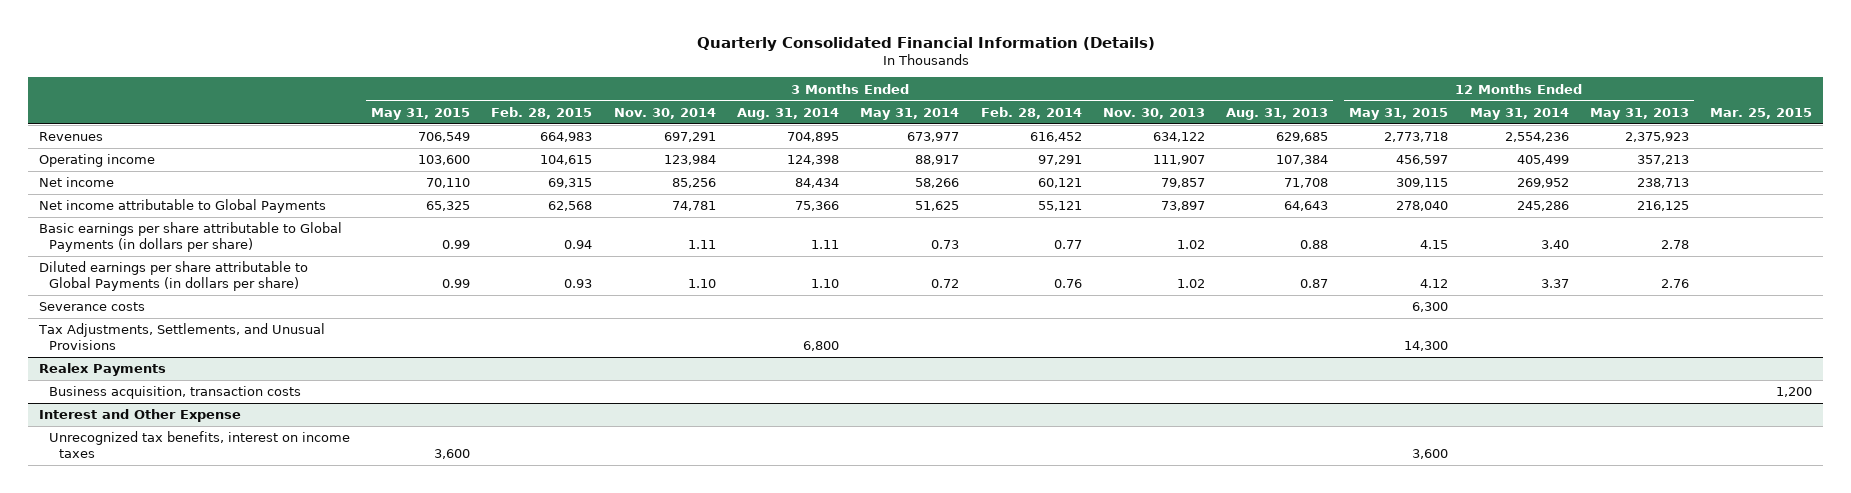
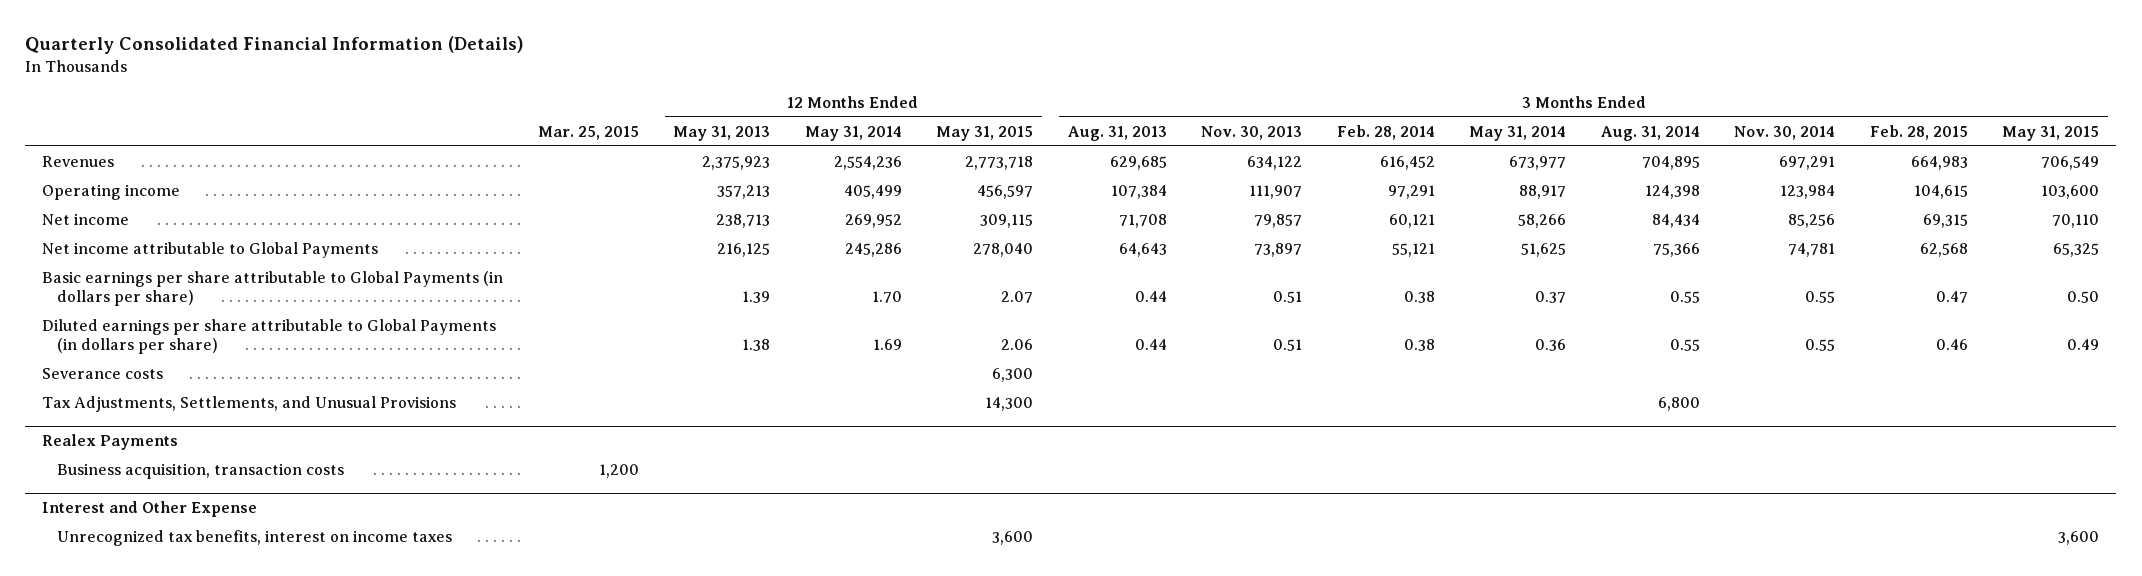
[442,240,471,250] 0.99 -> [2067,290,2100,303] 0.50
[564,240,593,250] 0.94 -> [1935,290,1968,303] 0.47
[687,240,716,250] 1.11 -> [1805,290,1836,303] 0.55
[810,240,839,250] 1.11 -> [1669,290,1700,303] 0.55
[931,240,960,250] 0.73 -> [1535,290,1567,303] 0.37
[1053,240,1082,250] 0.77 -> [1403,290,1435,303] 0.38
[1176,240,1205,250] 1.02 -> [1273,290,1303,303] 0.51
[1300,240,1329,250] 0.88 -> [1134,290,1167,302] 0.44
[1420,240,1449,250] 4.15 -> [1001,290,1034,303] 2.07
[1540,240,1569,250] 3.40 -> [871,290,902,303] 1.70
[1661,240,1690,250] 2.78 -> [742,290,771,303] 1.39
[442,279,471,289] 0.99 -> [2067,338,2100,350] 0.49
[564,279,593,289] 0.93 -> [1935,338,1968,350] 0.46
[687,279,716,289] 1.10 -> [1805,338,1836,351] 0.55
[810,279,839,289] 1.10 -> [1669,338,1700,351] 0.55
[931,279,960,289] 0.72 -> [1535,338,1567,351] 0.36
[1053,279,1082,289] 0.76 -> [1403,338,1435,351] 0.38
[1176,279,1205,289] 1.02 -> [1273,338,1303,351] 0.51
[1300,279,1329,289] 0.87 -> [1134,338,1167,350] 0.44
[1420,279,1449,289] 4.12 -> [1001,338,1034,350] 2.06
[1540,279,1569,289] 3.37 -> [872,338,902,350] 1.69
[1661,279,1690,289] 2.76 -> [742,338,771,351] 1.38

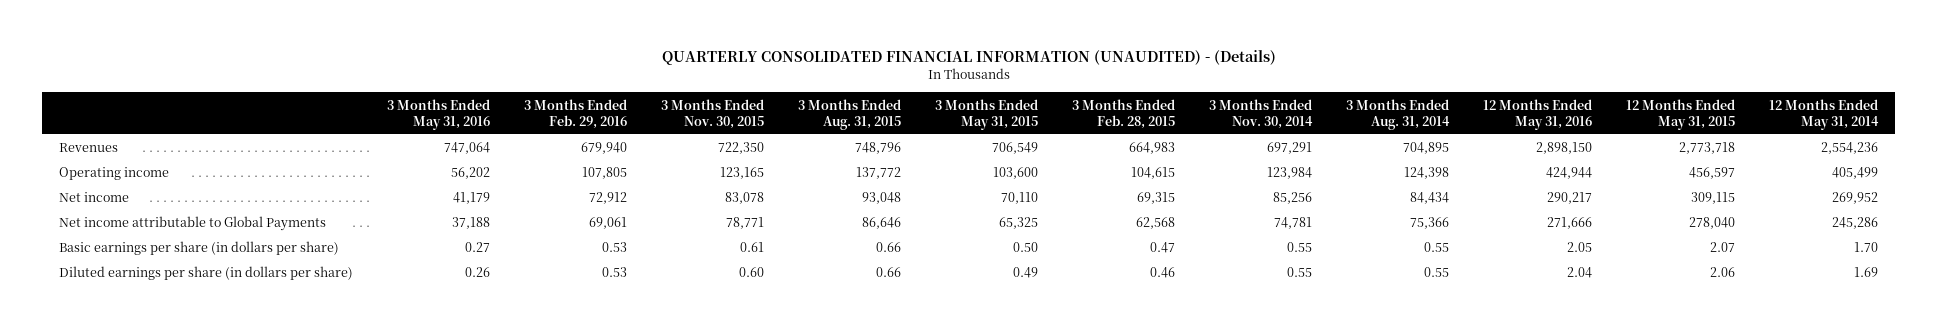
[25,36,525,55] Quarterly Consolidated Financial Information (Details) -> [661,50,1276,66] QUARTERLY CONSOLIDATED FINANCIAL INFORMATION (UNAUDITED) - (Details)
[537,125,639,140] Mar. 25, 2015 -> none
[673,125,771,141] May 31, 2013 -> none
[1067,125,1167,141] Aug. 31, 2013 -> none
[1201,125,1303,140] Nov. 30, 2013 -> none
[1336,124,1435,140] Feb. 28, 2014 -> none
[1469,125,1567,141] May 31, 2014 -> none
none -> [387,98,491,130] 3 Months Ended May 31, 2016
none -> [524,98,628,129] 3 Months Ended Feb. 29, 2016
none -> [661,98,765,129] 3 Months Ended Nov. 30, 2015
none -> [798,98,902,130] 3 Months Ended Aug. 31, 2015
none -> [1483,98,1593,130] 12 Months Ended May 31, 2016
[42,368,164,380] Severance costs -> none
[42,396,457,413] Tax Adjustments, Settlements, and Unusual Provisions -> none
[42,434,179,451] Realex Payments -> none
[57,463,345,480] Business acquisition, transaction costs -> none
[42,501,258,518] Interest and Other Expense -> none
[57,530,453,547] Unrecognized tax benefits, interest on income taxes -> none
[42,271,504,306] Basic earnings per share attributable to Global Payments (in dollars per share) -> [59,241,340,256] Basic earnings per share (in dollars per share)
[42,319,497,354] Diluted earnings per share attributable to Global Payments (in dollars per share) -> [59,266,354,281] Diluted earnings per share (in dollars per share)

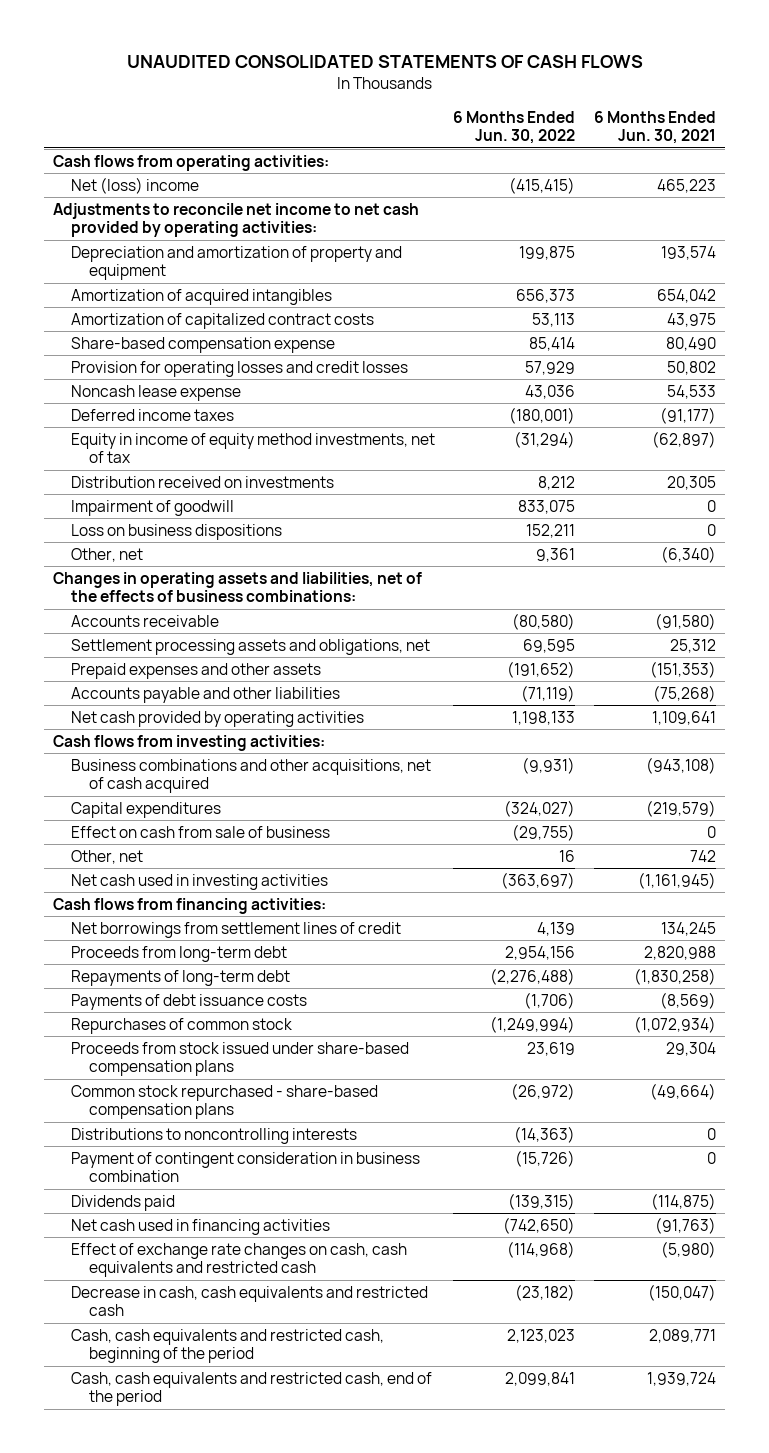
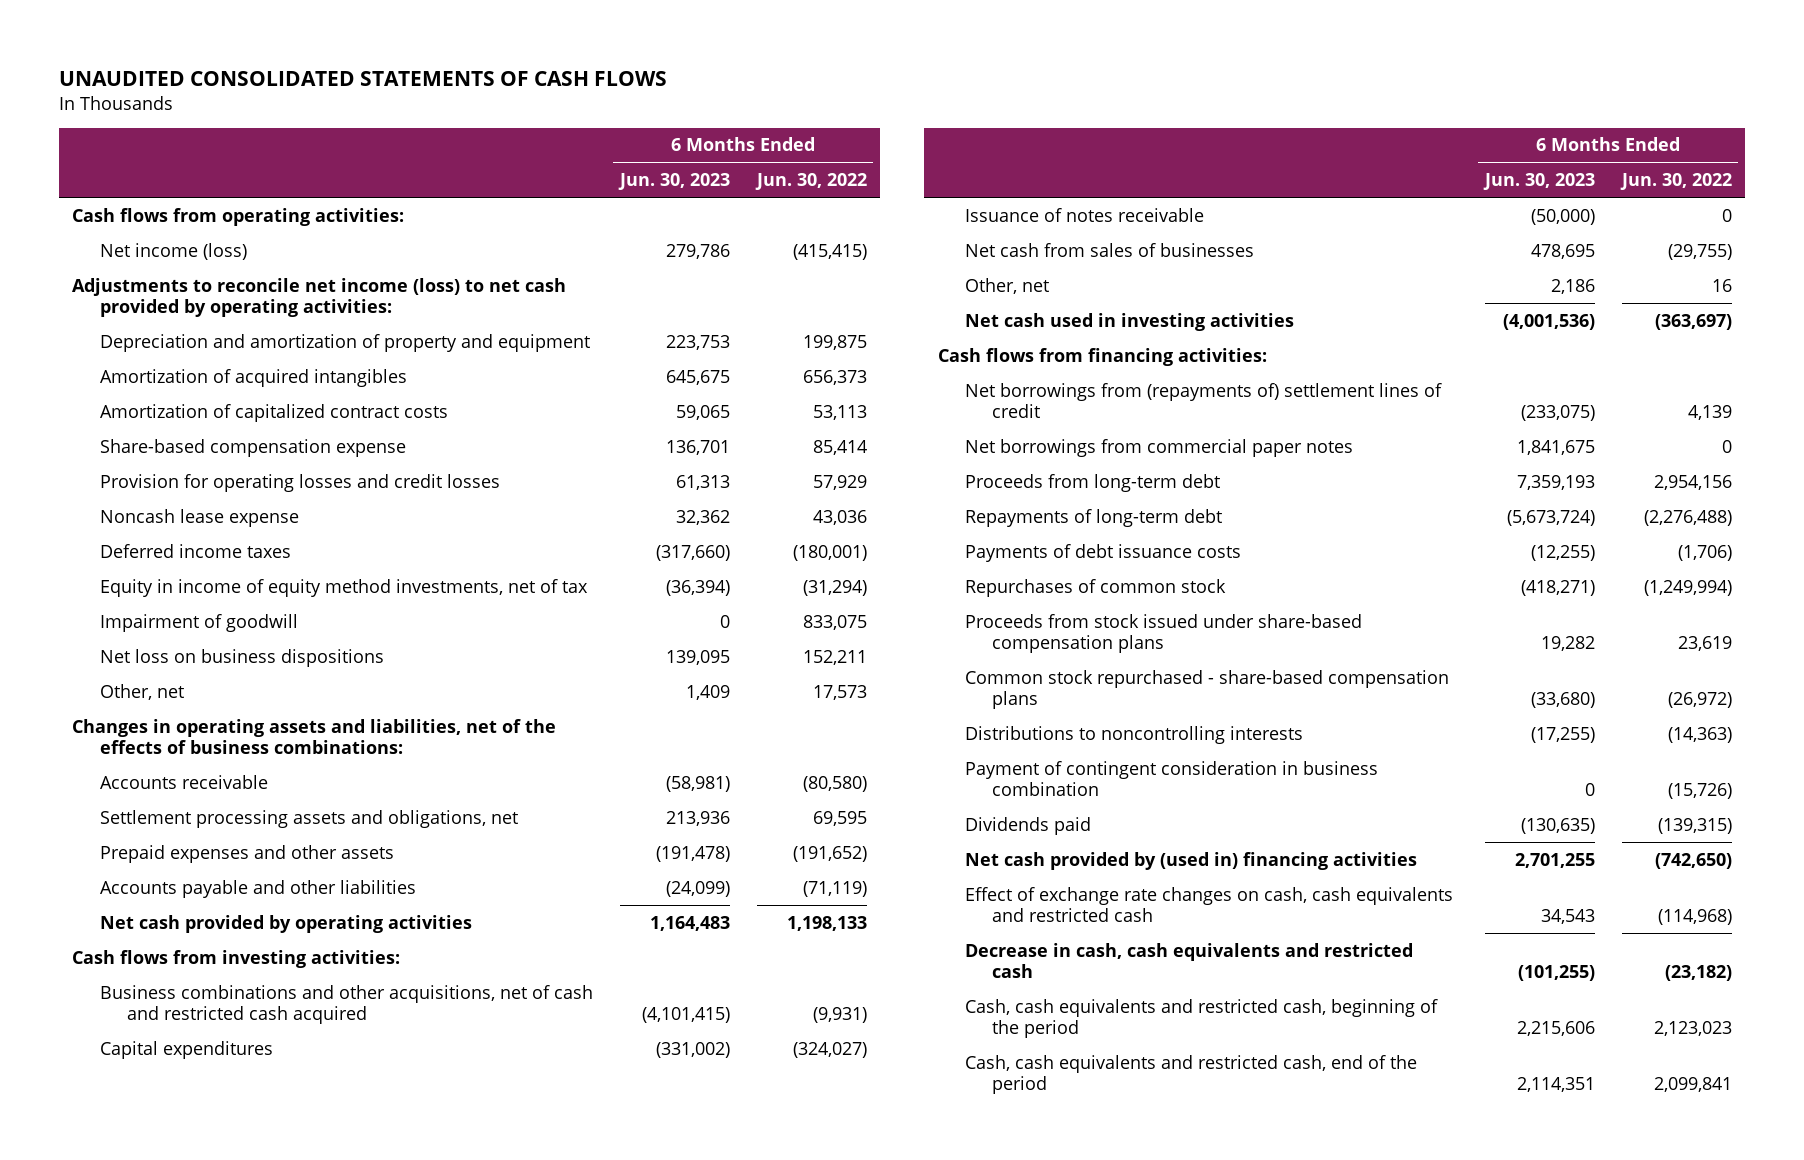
[593,110,716,145] 6 Months Ended Jun. 30, 2021 -> none
none -> [617,173,730,191] Jun. 30, 2023
[71,176,200,194] Net (loss) income -> [99,242,247,260] Net income (loss)
[53,202,420,238] Adjustments to reconcile net income to net cash provided by operating activities: -> [72,277,567,317] Adjustments to reconcile net income (loss) to net cash provided by operating activities:
[71,475,335,488] Distribution received on investments -> none
[71,523,283,540] Loss on business dispositions -> [99,648,384,667] Net loss on business dispositions
[536,547,576,562] 9,361 -> [812,684,867,700] 17,573
[71,758,432,794] Business combinations and other acquisitions, net of cash acquired -> [99,984,593,1024] Business combinations and other acquisitions, net of cash and restricted cash acquired
none -> [964,207,1204,222] Issuance of notes receivable
[71,825,331,838] Effect on cash from sale of business -> [964,242,1254,257] Net cash from sales of businesses
[71,921,402,938] Net borrowings from settlement lines of credit -> [964,382,1442,418] Net borrowings from (repayments of) settlement lines of credit
none -> [964,438,1353,457] Net borrowings from commercial paper notes
[71,1218,331,1235] Net cash used in financing activities -> [964,851,1417,870] Net cash provided by (used in) financing activities

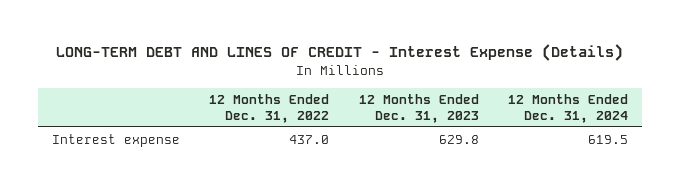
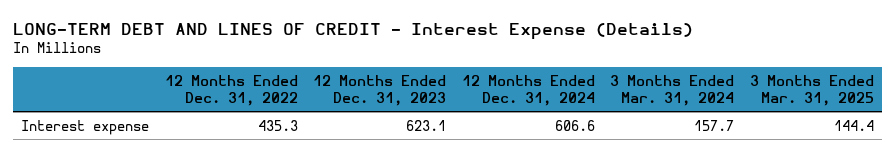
none -> [610,74,735,107] 3 Months Ended Mar. 31, 2024
none -> [749,74,874,107] 3 Months Ended Mar. 31, 2025
[289,135,330,145] 437.0 -> [257,119,298,131] 435.3
[438,135,479,145] 629.8 -> [406,119,447,131] 623.1
[587,135,628,145] 619.5 -> [554,119,595,131] 606.6

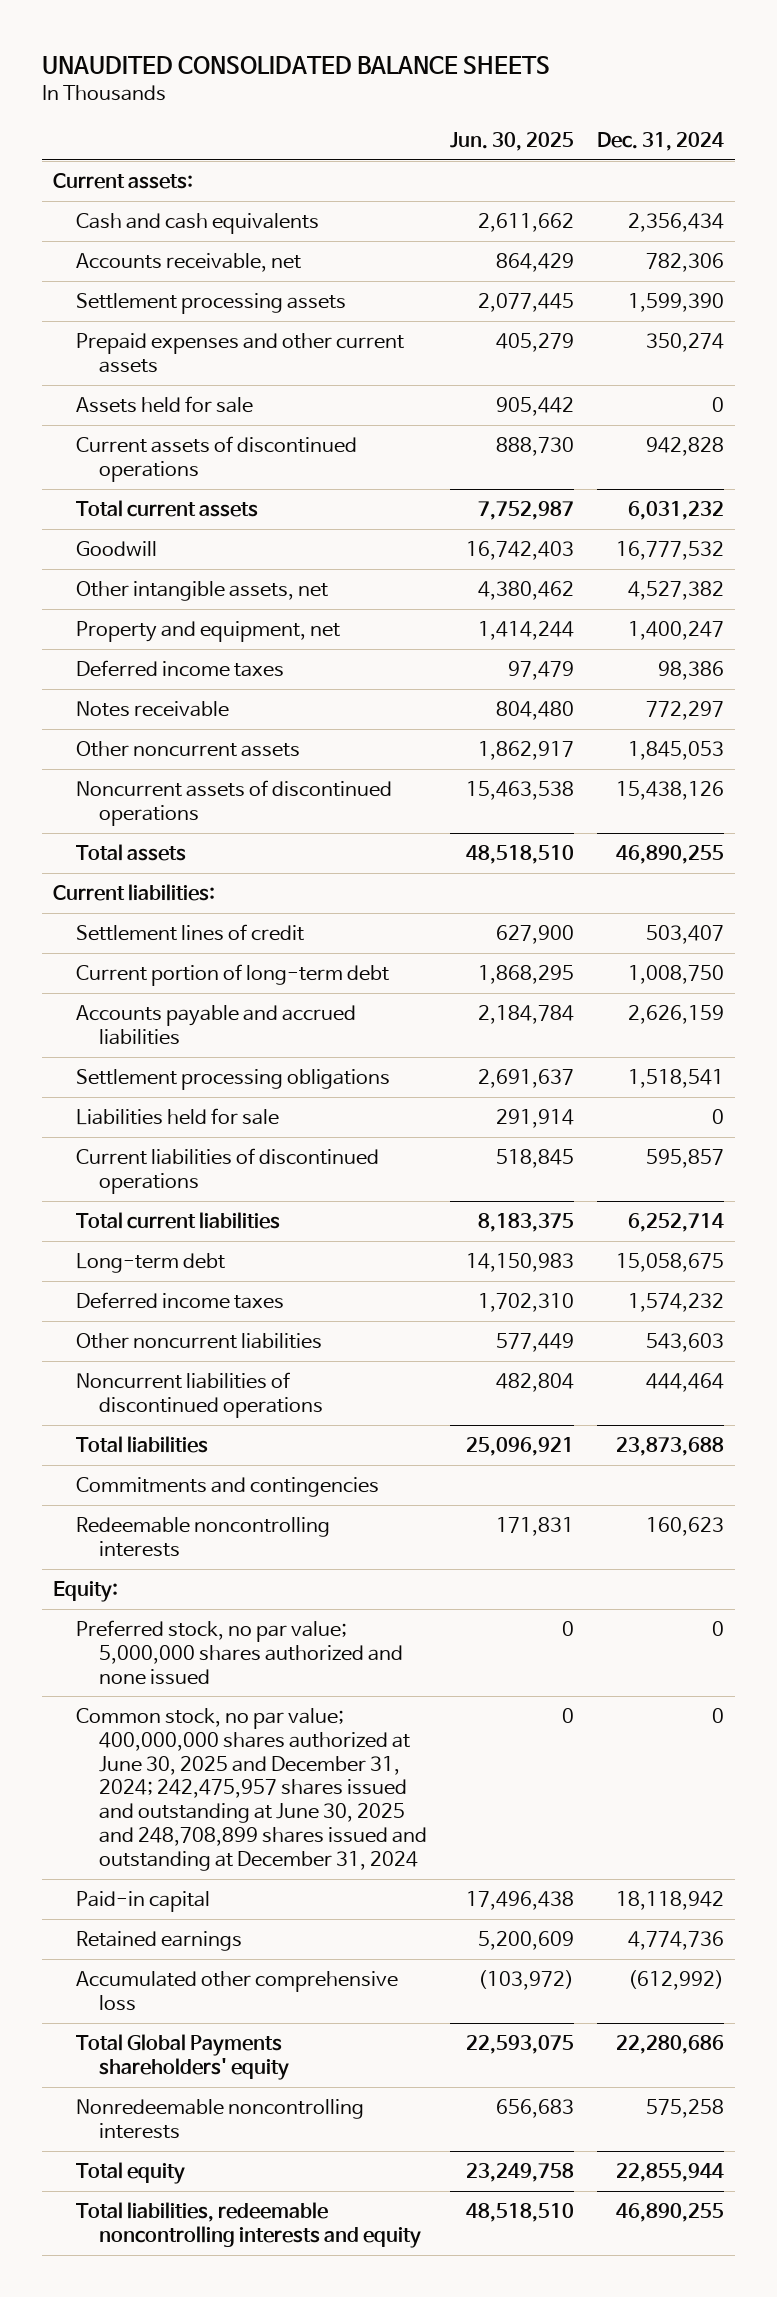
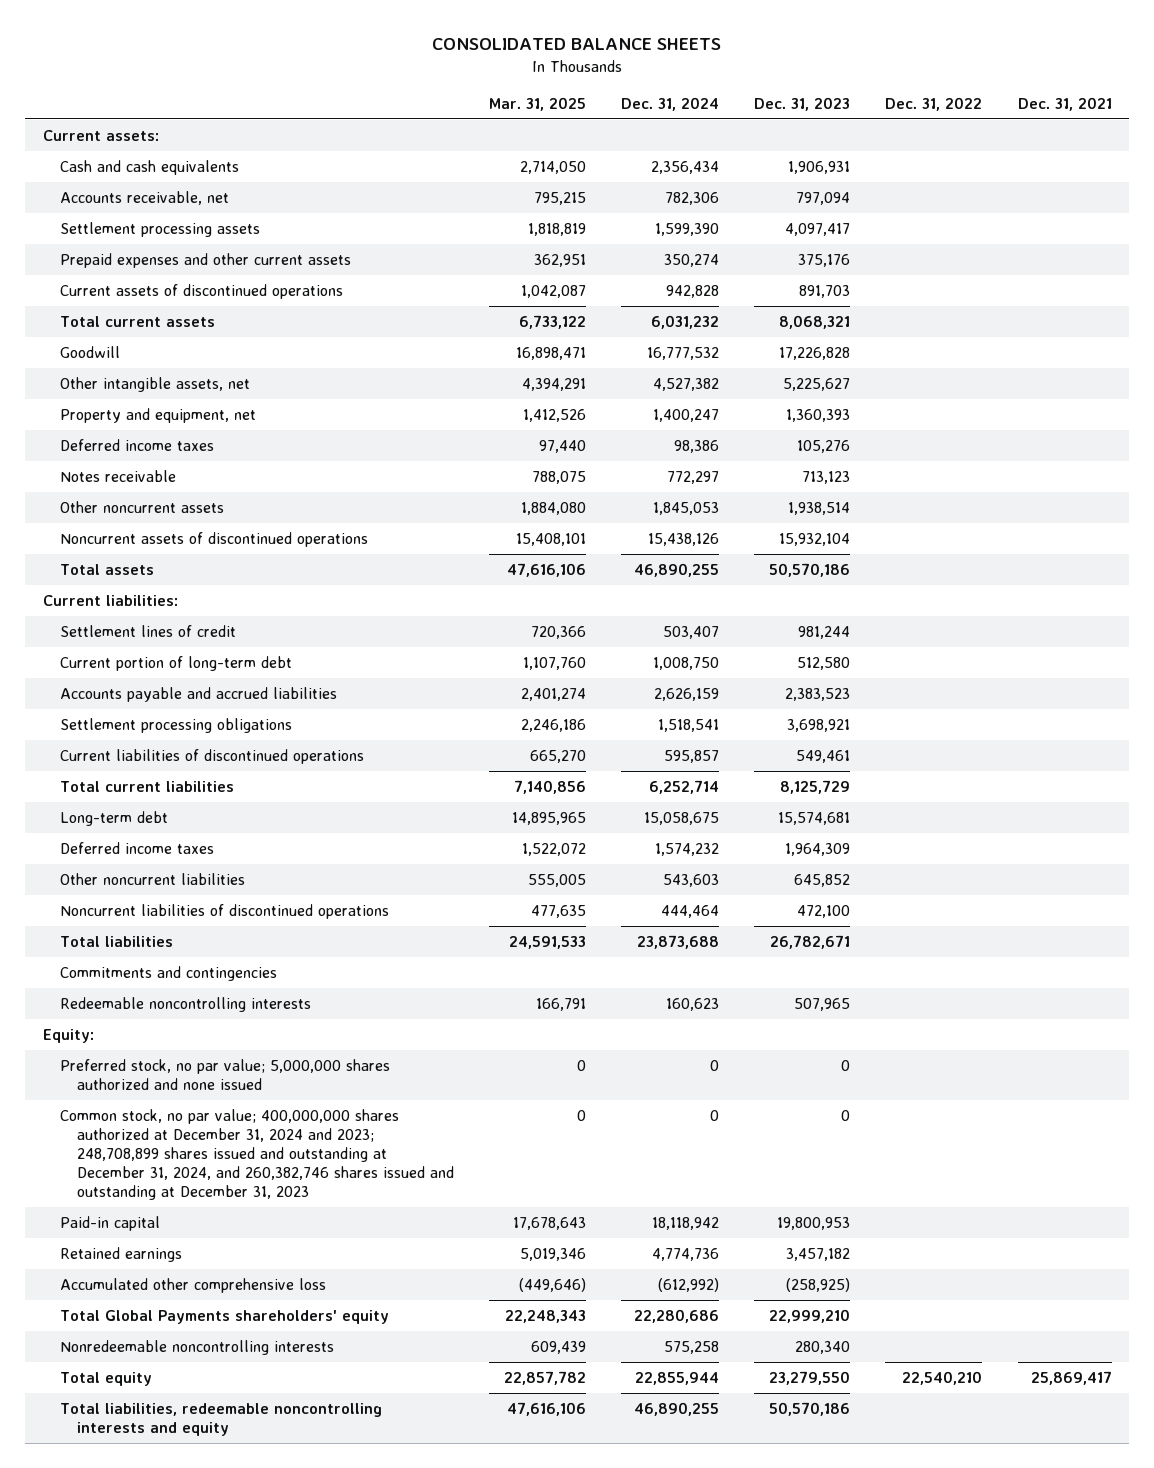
[41,55,550,74] UNAUDITED CONSOLIDATED BALANCE SHEETS -> [432,38,722,51] CONSOLIDATED BALANCE SHEETS
[449,132,574,152] Jun. 30, 2025 -> none
none -> [489,96,587,111] Mar. 31, 2025
none -> [754,96,851,111] Dec. 31, 2023
none -> [885,96,983,111] Dec. 31, 2022
none -> [1017,96,1112,111] Dec. 31, 2021
[75,396,253,414] Assets held for sale -> none
[75,1108,279,1126] Liabilities held for sale -> none
[75,1708,427,1871] Common stock, no par value; 400,000,000 shares authorized at June 30, 2025 and December 31, 2024; 242,475,957 shares issued and outstanding at June 30, 2025 and 248,708,899 shares issued and outstanding at December 31, 2024 -> [59,1108,455,1201] Common stock, no par value; 400,000,000 shares authorized at December 31, 2024 and 2023; 248,708,899 shares issued and outstanding at December 31, 2024, and 260,382,746 shares issued and outstanding at December 31, 2023

